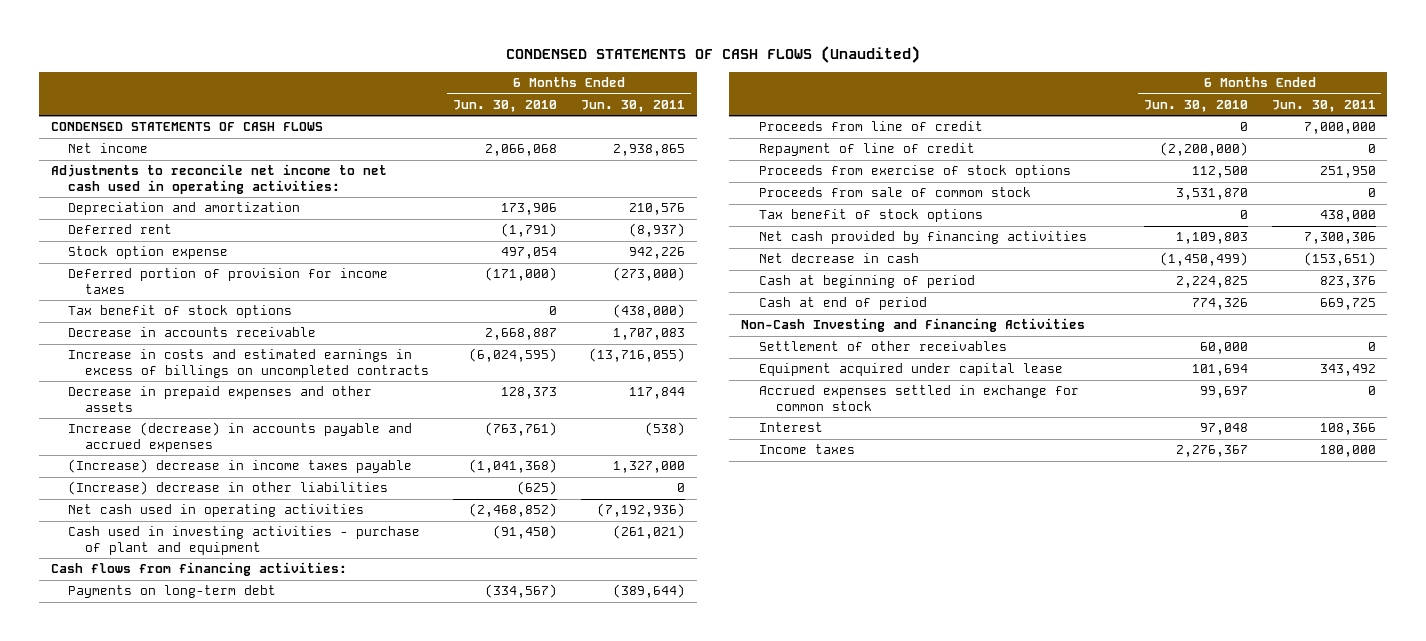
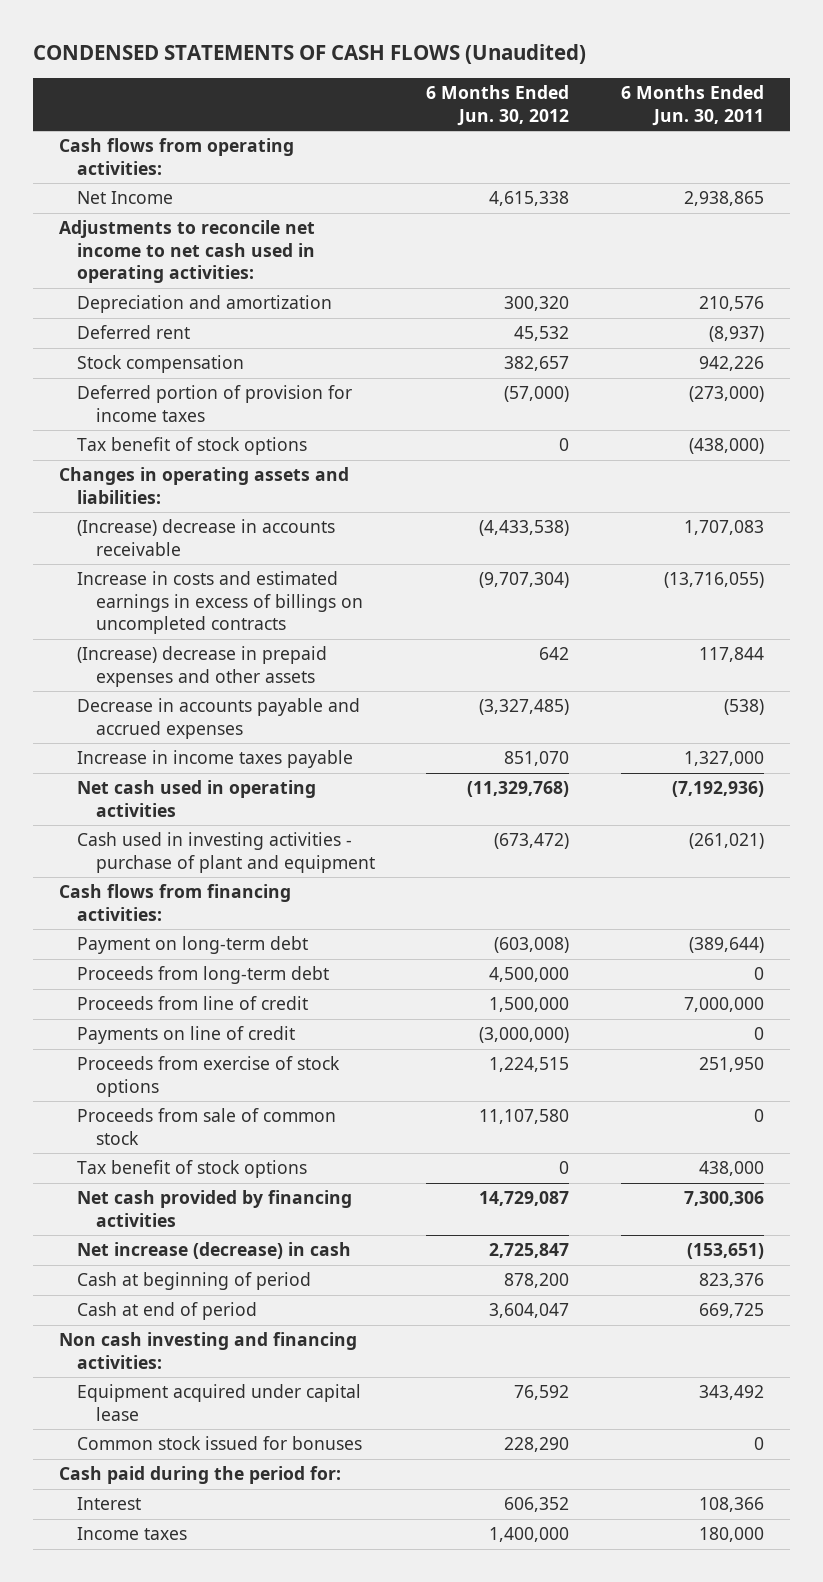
[453,99,558,112] Jun. 30, 2010 -> none
none -> [426,85,570,126] 6 Months Ended Jun. 30, 2012
[50,122,323,132] CONDENSED STATEMENTS OF CASH FLOWS -> none
none -> [58,138,294,175] Cash flows from operating activities:
[68,143,149,154] Net income -> [77,191,174,205] Net Income
[68,246,229,260] Stock option expense -> [77,355,245,374] Stock compensation
none -> [58,467,349,504] Changes in operating assets and liabilities:
[68,327,317,338] Decrease in accounts receivable -> [77,519,336,556] (Increase) decrease in accounts receivable
[68,481,389,496] (Increase) decrease in other liabilities -> none
[68,386,373,412] Decrease in prepaid expenses and other assets -> [77,646,328,687] (Increase) decrease in prepaid expenses and other assets
[68,422,413,452] Increase (decrease) in accounts payable and accrued expenses -> [77,698,361,739] Decrease in accounts payable and accrued expenses
[68,459,413,474] (Increase) decrease in income taxes payable -> [77,750,354,769] Increase in income taxes payable
[68,585,277,599] Payments on long-term debt -> [77,936,309,955] Payment on long-term debt
none -> [77,966,330,985] Proceeds from long-term debt
[758,143,975,157] Repayment of line of credit -> [77,1026,296,1045] Payments on line of credit
[758,187,1031,198] Proceeds from sale of commom stock -> [77,1108,337,1145] Proceeds from sale of common stock
[758,253,919,264] Net decrease in cash -> [77,1242,352,1260] Net increase (decrease) in cash
[758,341,1007,352] Settlement of other receivables -> none
[741,318,1086,333] Non-Cash Investing and Financing Activities -> [58,1332,357,1369] Non cash investing and financing activities:
[758,385,1079,411] Accrued expenses settled in exchange for common stock -> none
none -> [77,1436,363,1451] Common stock issued for bonuses
none -> [58,1466,341,1485] Cash paid during the period for:

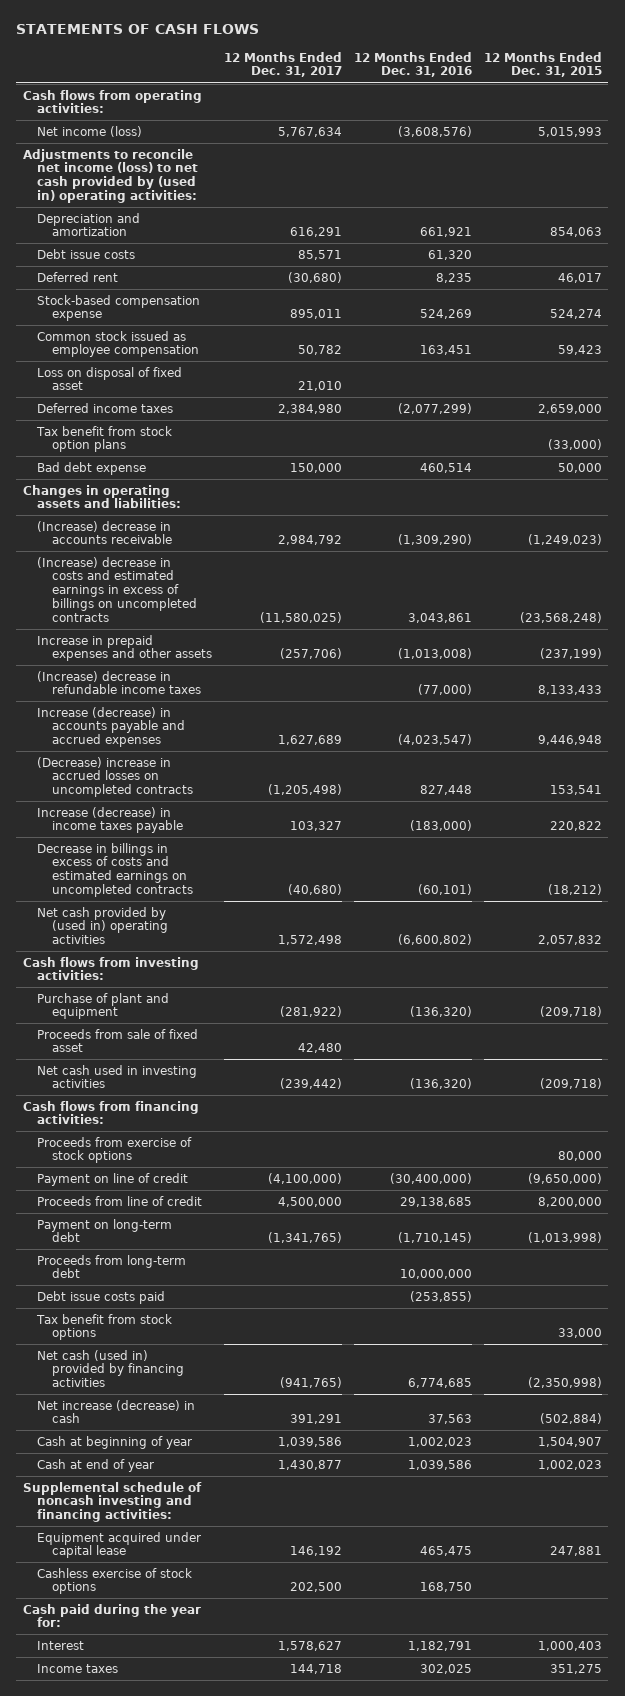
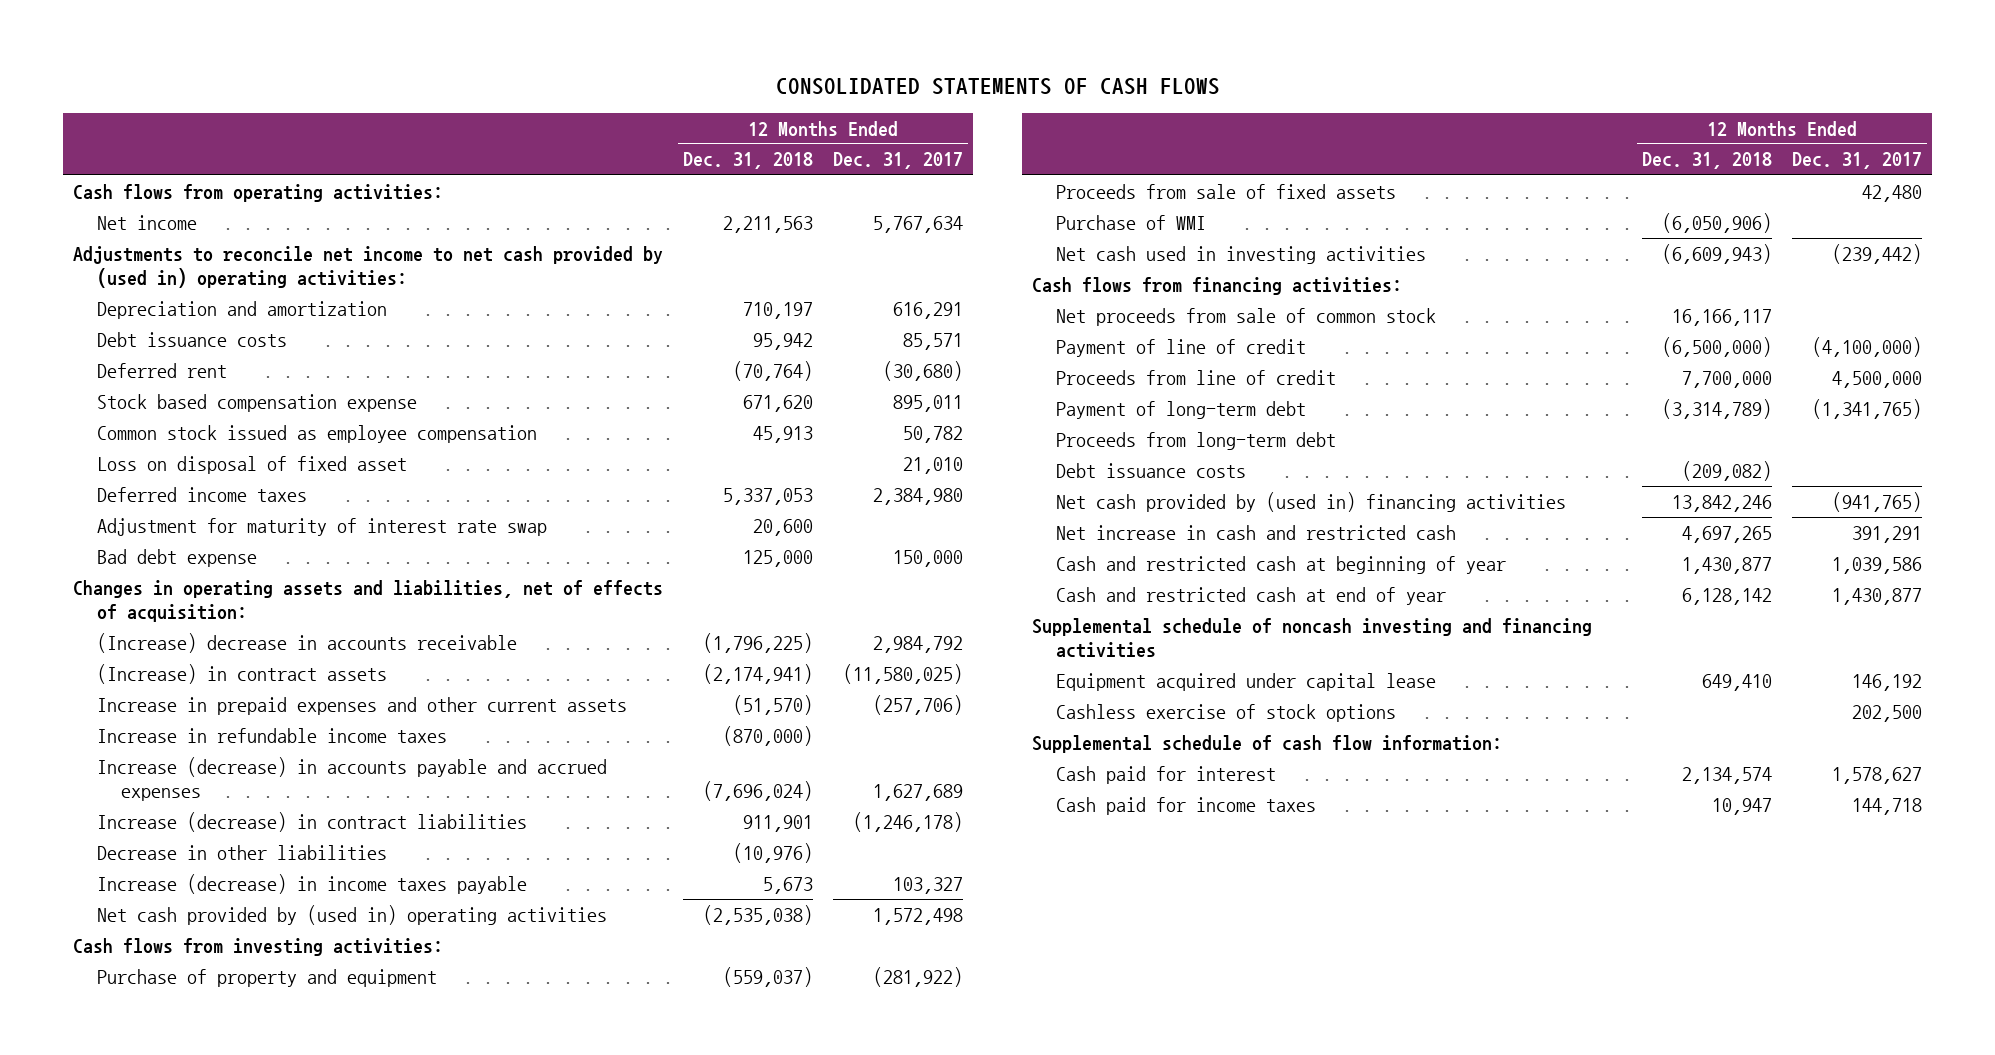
[16,24,260,35] STATEMENTS OF CASH FLOWS -> [775,78,1220,96] CONSOLIDATED STATEMENTS OF CASH FLOWS
[354,51,473,78] 12 Months Ended Dec. 31, 2016 -> none
[484,51,603,78] 12 Months Ended Dec. 31, 2015 -> none
none -> [682,152,813,170] Dec. 31, 2018
[37,125,143,137] Net income (loss) -> [96,214,197,230] Net income
[22,148,199,203] Adjustments to reconcile net income (loss) to net cash provided by (used in) operating activities: -> [72,245,663,288] Adjustments to reconcile net income to net cash provided by (used in) operating activities:
[37,248,136,259] Debt issue costs -> [96,331,287,347] Debt issuance costs
[37,294,201,322] Stock-based compensation expense -> [96,393,417,412] Stock based compensation expense
[36,425,173,453] Tax benefit from stock option plans -> none
none -> [96,517,547,536] Adjustment for maturity of interest rate swap
[22,484,182,509] Changes in operating assets and liabilities: -> [72,579,663,622] Changes in operating assets and liabilities, net of effects of acquisition:
[37,556,197,622] (Increase) decrease in costs and estimated earnings in excess of billings on uncompleted contracts -> [96,663,387,684] (Increase) in contract assets
[37,634,212,662] Increase in prepaid expenses and other assets -> [96,696,627,715] Increase in prepaid expenses and other current assets
[37,670,201,695] (Increase) decrease in refundable income taxes -> [96,727,447,743] Increase in refundable income taxes
[37,756,193,798] (Decrease) increase in accrued losses on uncompleted contracts -> none
none -> [96,811,527,832] Increase (decrease) in contract liabilities
none -> [96,844,387,860] Decrease in other liabilities
[37,842,193,897] Decrease in billings in excess of costs and estimated earnings on uncompleted contracts -> none
[37,992,170,1020] Purchase of plant and equipment -> [96,968,437,987] Purchase of property and equipment
[37,1028,199,1053] Proceeds from sale of fixed asset -> [1056,183,1397,199] Proceeds from sale of fixed assets
none -> [1056,214,1207,230] Purchase of WMI
[37,1136,193,1164] Proceeds from exercise of stock options -> none
none -> [1056,307,1437,326] Net proceeds from sale of common stock
[37,1172,189,1186] Payment on line of credit -> [1056,338,1307,357] Payment of line of credit
[37,1218,173,1243] Payment on long-term debt -> [1056,400,1307,419] Payment of long-term debt
[36,1313,173,1341] Tax benefit from stock options -> none
[37,1290,166,1304] Debt issue costs paid -> [1056,462,1247,478] Debt issuance costs
[37,1349,184,1388] Net cash (used in) provided by financing activities -> [1056,491,1567,512] Net cash provided by (used in) financing activities
[37,1399,196,1424] Net increase (decrease) in cash -> [1056,524,1457,540] Net increase in cash and restricted cash
[37,1435,193,1449] Cash at beginning of year -> [1056,555,1507,574] Cash and restricted cash at beginning of year
[37,1458,155,1472] Cash at end of year -> [1056,586,1447,605] Cash and restricted cash at end of year
[22,1481,202,1523] Supplemental schedule of noncash investing and financing activities: -> [1032,617,1593,658] Supplemental schedule of noncash investing and financing activities
[22,1603,201,1628] Cash paid during the year for: -> none
none -> [1032,734,1503,753] Supplemental schedule of cash flow information:
[37,1640,85,1650] Interest -> [1056,765,1277,784] Cash paid for interest
[37,1663,119,1673] Income taxes -> [1056,796,1317,815] Cash paid for income taxes

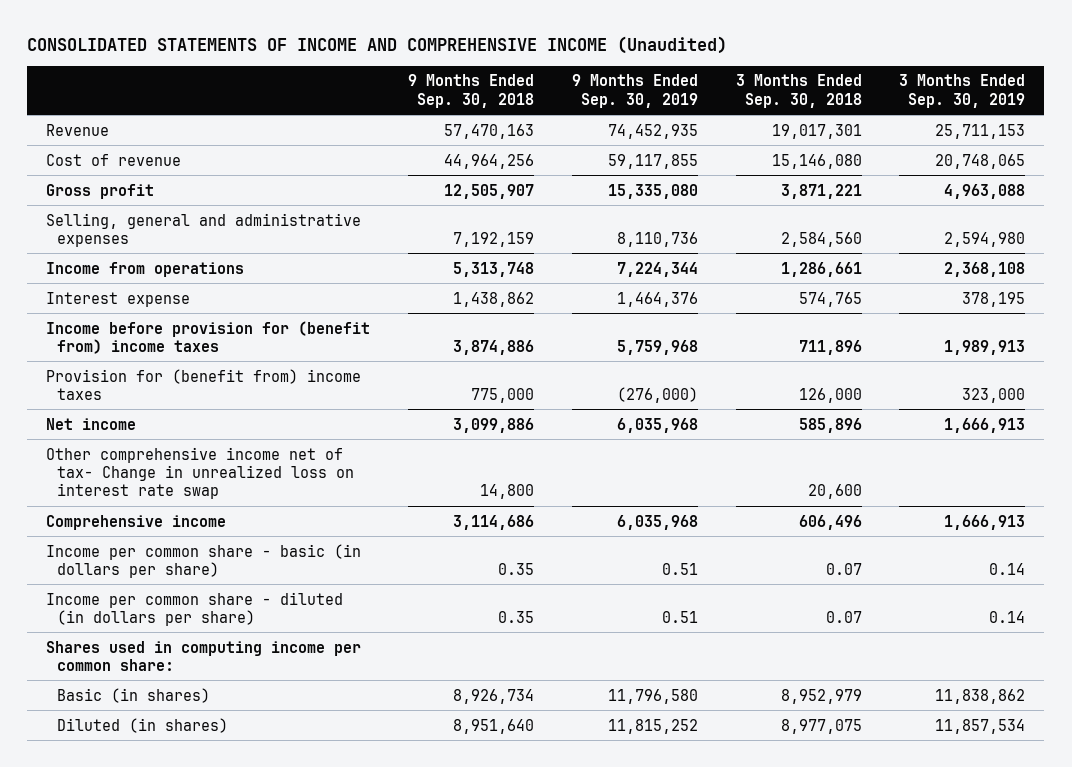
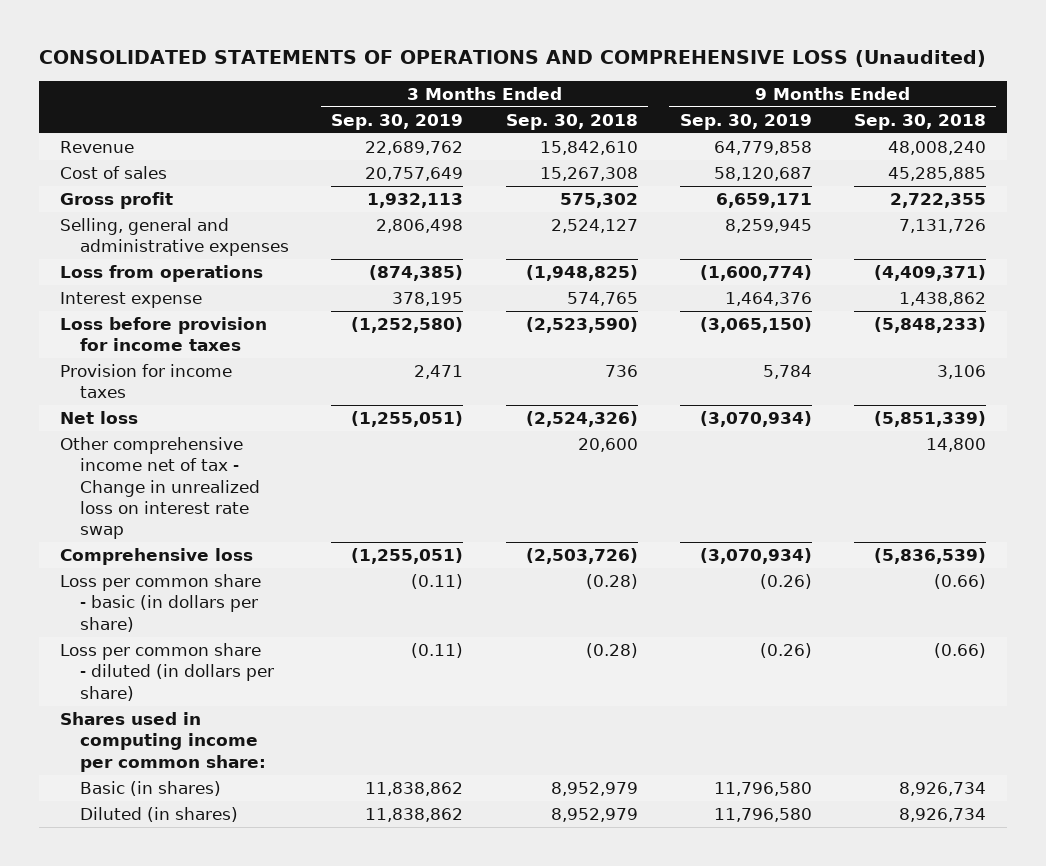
[27,35,728,54] CONSOLIDATED STATEMENTS OF INCOME AND COMPREHENSIVE INCOME (Unaudited) -> [38,50,986,68] CONSOLIDATED STATEMENTS OF OPERATIONS AND COMPREHENSIVE LOSS (Unaudited)
[444,123,535,139] 57,470,163 -> [887,141,986,156] 48,008,240
[607,123,698,139] 74,452,935 -> [713,141,812,156] 64,779,858
[771,123,862,139] 19,017,301 -> [539,141,638,156] 15,842,610
[935,123,1026,139] 25,711,153 -> [365,141,464,156] 22,689,762
[46,153,182,166] Cost of revenue -> [59,166,167,180] Cost of sales
[444,153,535,169] 44,964,256 -> [887,167,986,182] 45,285,885
[607,153,698,169] 59,117,855 -> [713,167,812,182] 58,120,687
[771,153,862,169] 15,146,080 -> [539,167,638,182] 15,267,308
[935,153,1026,169] 20,748,065 -> [365,167,464,182] 20,757,649
[444,183,535,199] 12,505,907 -> [889,193,986,209] 2,722,355
[607,183,698,199] 15,335,080 -> [715,193,812,209] 6,659,171
[780,183,862,199] 3,871,221 -> [559,193,638,209] 575,302
[944,183,1026,199] 4,963,088 -> [367,193,464,209] 1,932,113
[453,231,535,247] 7,192,159 -> [898,219,986,234] 7,131,726
[616,231,698,247] 8,110,736 -> [724,219,812,234] 8,259,945
[780,231,862,247] 2,584,560 -> [550,219,638,234] 2,524,127
[944,231,1026,247] 2,594,980 -> [376,219,464,234] 2,806,498
[46,261,245,277] Income from operations -> [59,265,263,283] Loss from operations
[453,261,535,277] 5,313,748 -> [873,265,986,282] (4,409,371)
[616,261,698,277] 7,224,344 -> [699,265,812,282] (1,600,774)
[780,261,862,277] 1,286,661 -> [525,265,638,282] (1,948,825)
[944,261,1026,277] 2,368,108 -> [369,265,464,282] (874,385)
[46,320,371,354] Income before provision for (benefit from) income taxes -> [59,317,267,352] Loss before provision for income taxes
[453,339,535,355] 3,874,886 -> [873,317,986,334] (5,848,233)
[616,339,698,355] 5,759,968 -> [699,317,812,334] (3,065,150)
[798,339,862,355] 711,896 -> [525,317,638,334] (2,523,590)
[944,339,1026,355] 1,989,913 -> [351,317,464,334] (1,252,580)
[46,368,362,400] Provision for (benefit from) income taxes -> [59,364,232,399] Provision for income taxes
[471,387,535,403] 775,000 -> [936,365,986,380] 3,106
[616,386,698,403] (276,000) -> [762,365,812,380] 5,784
[798,387,862,403] 126,000 -> [604,365,638,378] 736
[962,387,1026,403] 323,000 -> [414,365,464,380] 2,471
[46,417,137,430] Net income -> [59,411,138,425] Net loss
[453,417,535,433] 3,099,886 -> [873,411,986,428] (5,851,339)
[616,417,698,433] 6,035,968 -> [699,411,812,428] (3,070,934)
[798,417,862,433] 585,896 -> [525,411,638,428] (2,524,326)
[944,417,1026,433] 1,666,913 -> [351,411,464,428] (1,255,051)
[46,446,355,500] Other comprehensive income net of tax- Change in unrealized loss on interest rate swap -> [59,437,261,540] Other comprehensive income net of tax - Change in unrealized loss on interest rate swap
[46,514,227,530] Comprehensive income -> [59,548,253,566] Comprehensive loss
[453,514,535,530] 3,114,686 -> [873,548,986,565] (5,836,539)
[616,514,698,530] 6,035,968 -> [699,548,812,565] (3,070,934)
[798,514,862,530] 606,496 -> [525,548,638,565] (2,503,726)
[944,514,1026,530] 1,666,913 -> [351,548,464,565] (1,255,051)
[46,543,362,578] Income per common share - basic (in dollars per share) -> [59,574,261,632] Loss per common share - basic (in dollars per share)
[498,562,535,575] 0.35 -> [933,574,986,590] (0.66)
[661,562,698,575] 0.51 -> [759,574,812,590] (0.26)
[825,562,862,575] 0.07 -> [585,574,638,590] (0.28)
[989,562,1026,575] 0.14 -> [411,574,464,590] (0.11)
[46,591,344,626] Income per common share - diluted (in dollars per share) -> [59,643,275,701] Loss per common share - diluted (in dollars per share)
[498,610,535,623] 0.35 -> [933,643,986,659] (0.66)
[661,610,698,623] 0.51 -> [759,643,812,659] (0.26)
[825,610,862,623] 0.07 -> [585,643,638,659] (0.28)
[989,610,1026,623] 0.14 -> [411,643,464,659] (0.11)
[453,718,535,734] 8,951,640 -> [898,808,986,823] 8,926,734
[607,718,698,734] 11,815,252 -> [713,808,812,823] 11,796,580
[780,718,862,734] 8,977,075 -> [550,808,638,823] 8,952,979
[935,718,1026,734] 11,857,534 -> [365,808,464,823] 11,838,862

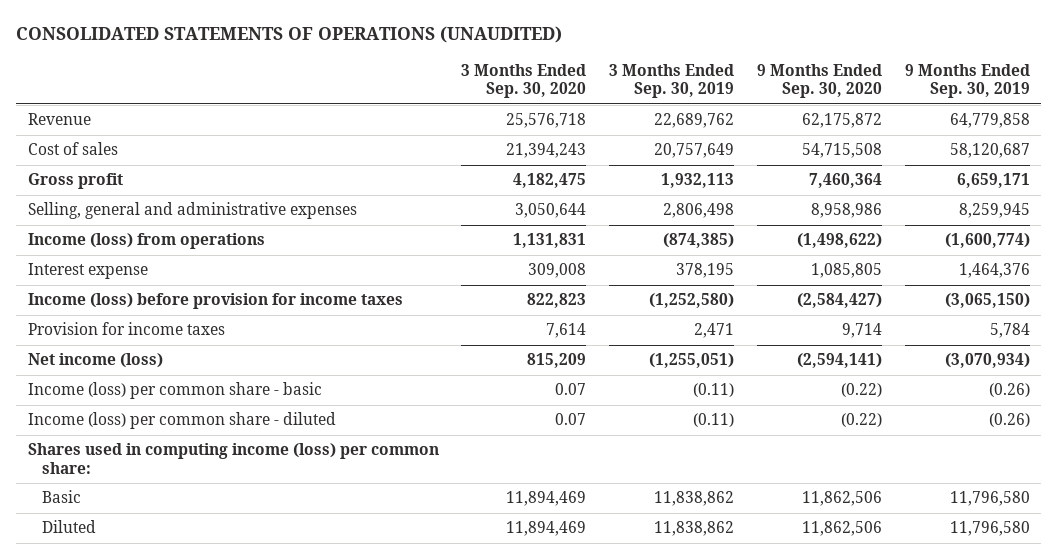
[38,50,986,68] CONSOLIDATED STATEMENTS OF OPERATIONS AND COMPREHENSIVE LOSS (Unaudited) -> [16,26,563,44] CONSOLIDATED STATEMENTS OF OPERATIONS (UNAUDITED)
[505,113,638,130] Sep. 30, 2018 -> none
[853,113,986,130] Sep. 30, 2018 -> none
none -> [461,64,587,99] 3 Months Ended Sep. 30, 2020
none -> [756,64,882,99] 9 Months Ended Sep. 30, 2020
[59,265,263,283] Loss from operations -> [27,233,265,250] Income (loss) from operations
[59,317,267,352] Loss before provision for income taxes -> [27,293,403,310] Income (loss) before provision for income taxes
[59,437,261,540] Other comprehensive income net of tax - Change in unrealized loss on interest rate swap -> none
[59,548,253,566] Comprehensive loss -> none
[59,411,138,425] Net loss -> [27,353,163,369] Net income (loss)
[59,574,261,632] Loss per common share - basic (in dollars per share) -> [27,382,322,400] Income (loss) per common share - basic
[59,643,275,701] Loss per common share - diluted (in dollars per share) -> [27,412,336,430] Income (loss) per common share - diluted
[59,712,267,772] Shares used in computing income per common share: -> [27,443,439,474] Shares used in computing income (loss) per common share:
[80,781,222,797] Basic (in shares) -> [41,490,81,504] Basic
[80,807,239,823] Diluted (in shares) -> [41,520,96,534] Diluted

